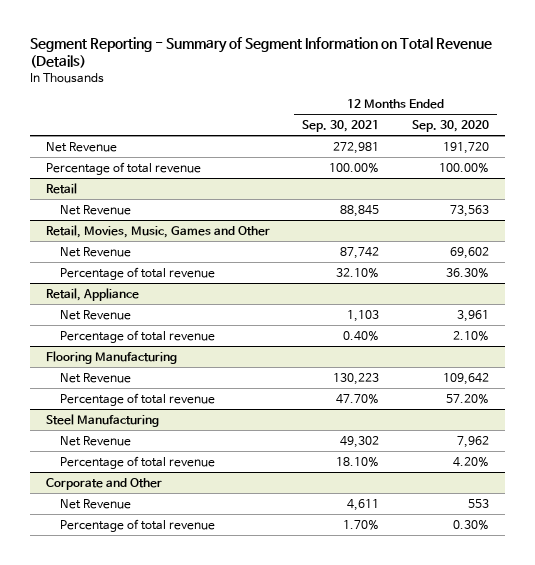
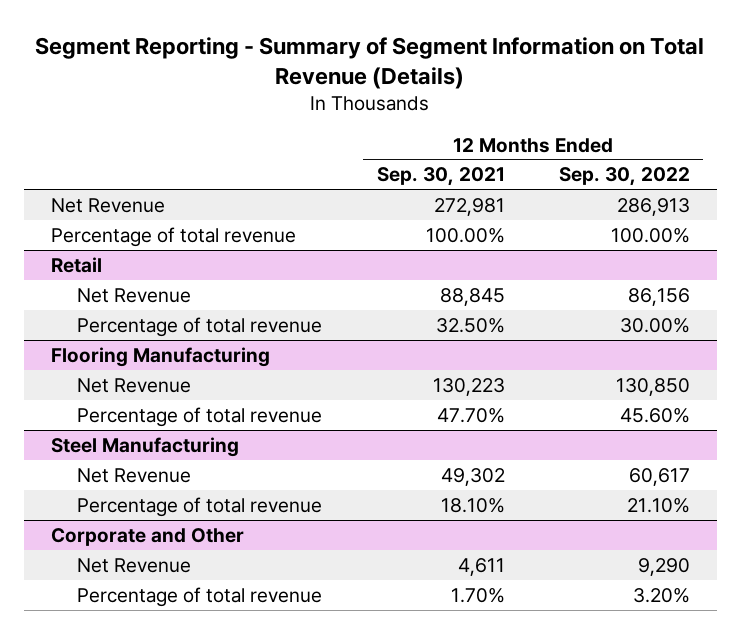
[411,120,489,133] Sep. 30, 2020 -> none
none -> [558,167,690,187] Sep. 30, 2022
[46,224,271,238] Retail, Movies, Music, Games and Other -> none
[60,246,132,257] Net Revenue -> none
[46,287,140,301] Retail, Appliance -> none
[60,309,132,320] Net Revenue -> none
[60,329,216,343] Percentage of total revenue -> none
[336,267,380,278] 32.10% -> [435,317,505,333] 32.50%

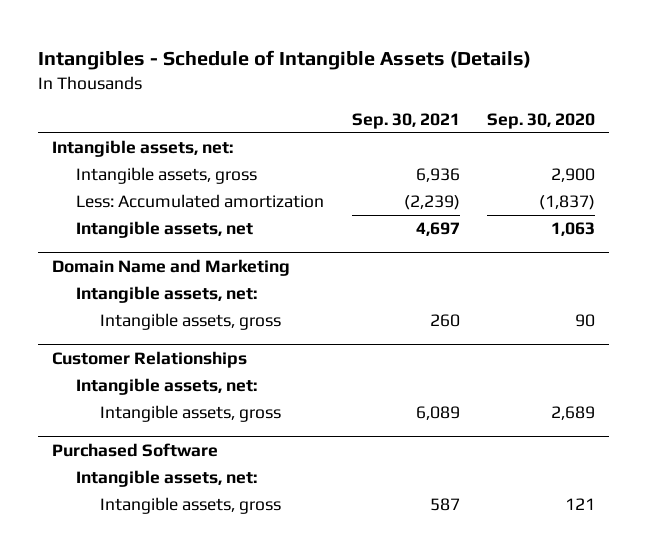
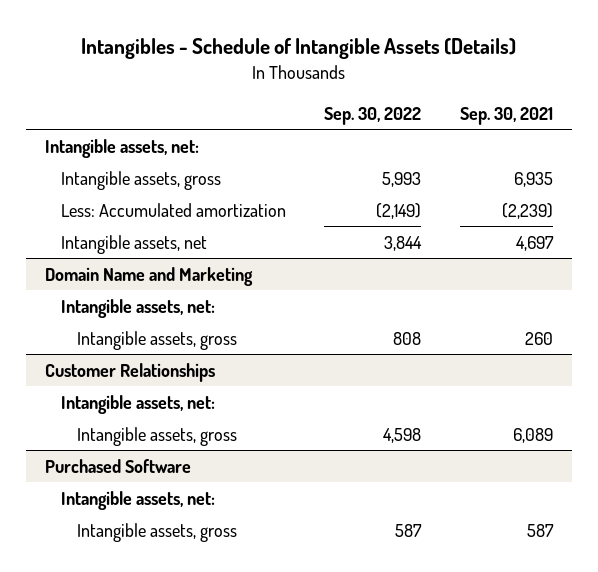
[487,113,596,130] Sep. 30, 2020 -> none
none -> [324,106,422,125] Sep. 30, 2022
[415,168,460,183] 6,936 -> [513,171,553,187] 6,935

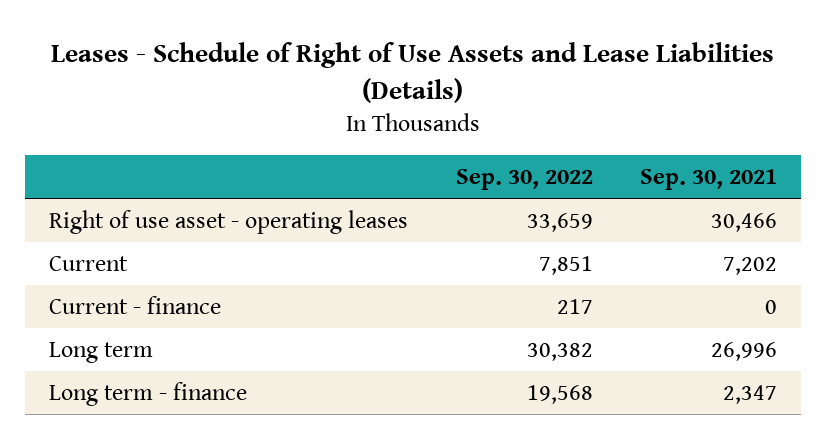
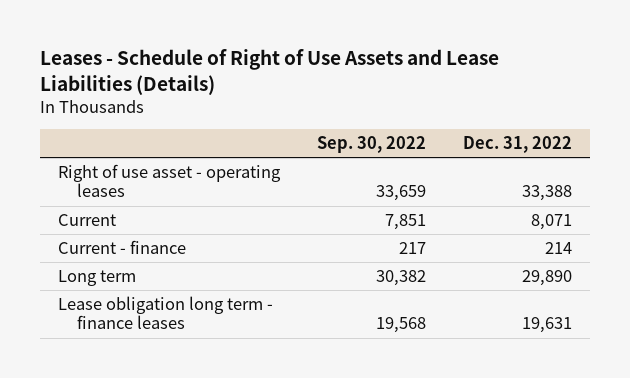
[640,168,778,190] Sep. 30, 2021 -> none
none -> [462,136,572,154] Dec. 31, 2022
[49,382,248,407] Long term - finance -> [58,296,274,330] Lease obligation long term - finance leases

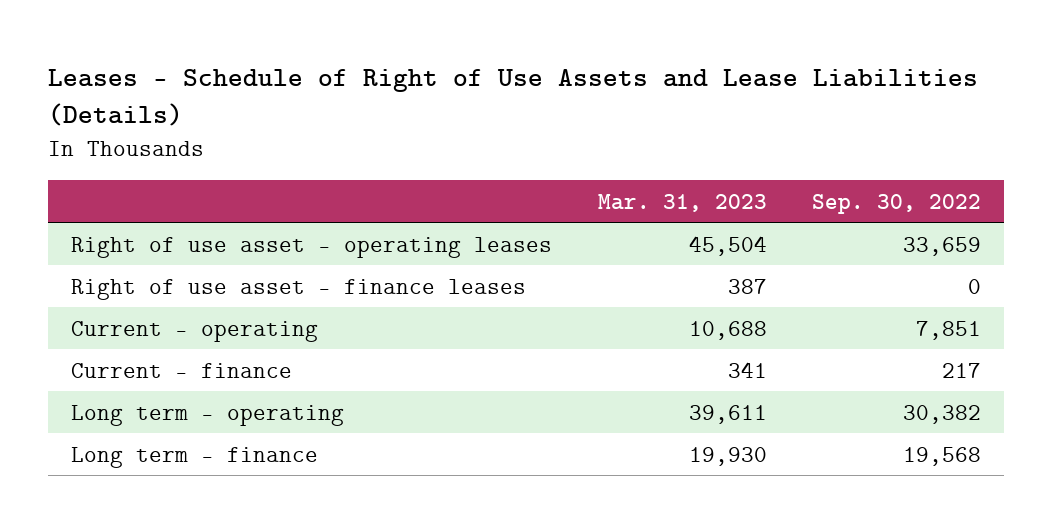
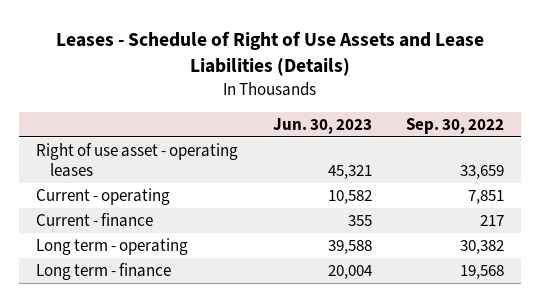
[597,193,767,212] Mar. 31, 2023 -> none
none -> [272,118,372,135] Jun. 30, 2023
[71,278,527,300] Right of use asset - finance leases -> none

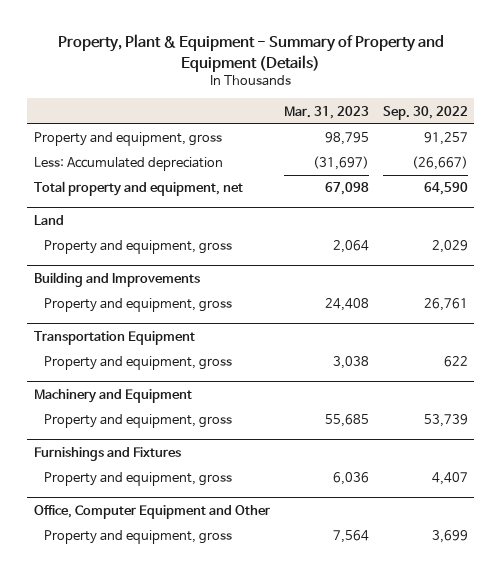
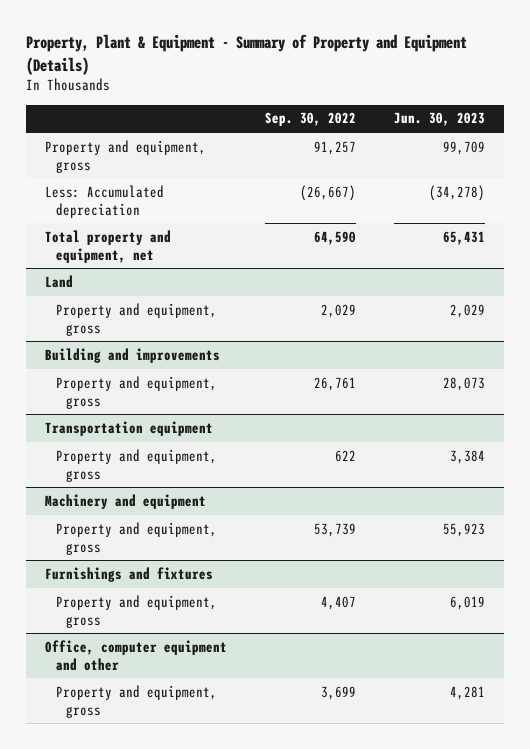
[283,105,369,119] Mar. 31, 2023 -> none
none -> [394,112,486,127] Jun. 30, 2023
[33,272,200,288] Building and Improvements -> [44,347,220,363] Building and improvements
[33,331,195,346] Transportation Equipment -> [44,420,213,436] Transportation equipment
[33,389,192,404] Machinery and Equipment -> [44,493,206,509] Machinery and equipment
[33,447,181,462] Furnishings and Fixtures -> [44,566,213,582] Furnishings and fixtures
[33,505,270,520] Office, Computer Equipment and Other -> [44,639,227,671] Office, computer equipment and other

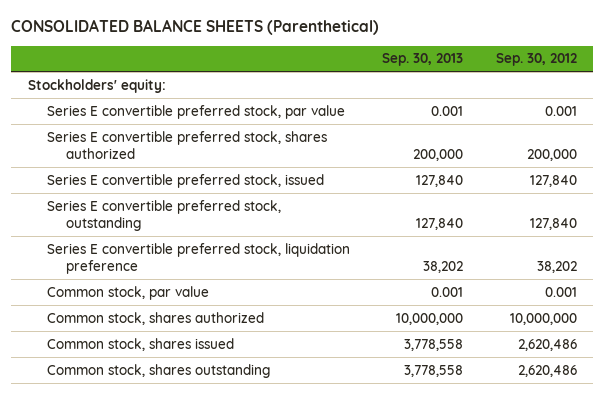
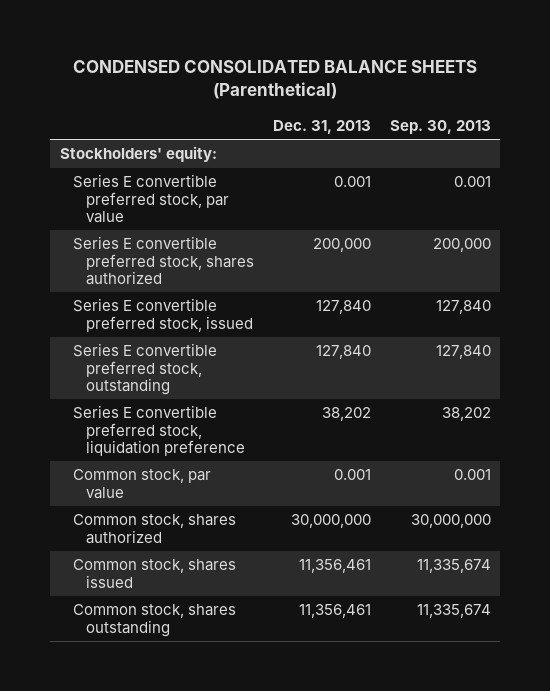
[11,19,380,36] CONSOLIDATED BALANCE SHEETS (Parenthetical) -> [73,60,478,100] CONDENSED CONSOLIDATED BALANCE SHEETS (Parenthetical)
[496,53,578,67] Sep. 30, 2012 -> none
none -> [272,119,371,134] Dec. 31, 2013
[396,312,464,325] 10,000,000 -> [410,514,491,529] 30,000,000
[404,338,464,351] 3,778,558 -> [416,559,491,574] 11,335,674
[404,364,464,377] 3,778,558 -> [416,604,491,619] 11,335,674

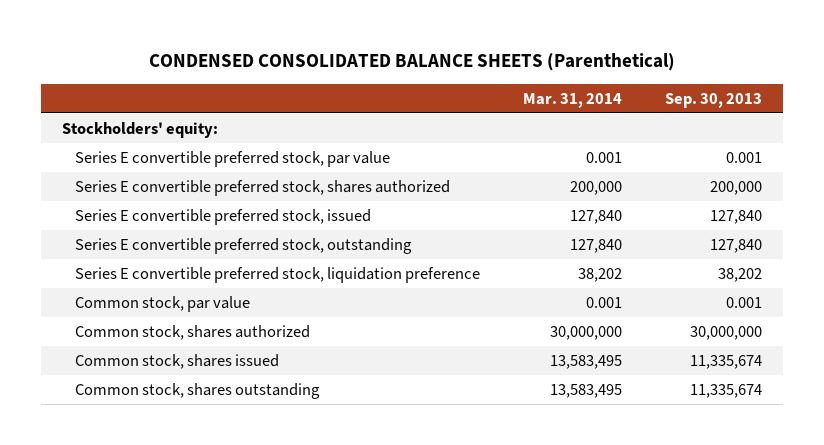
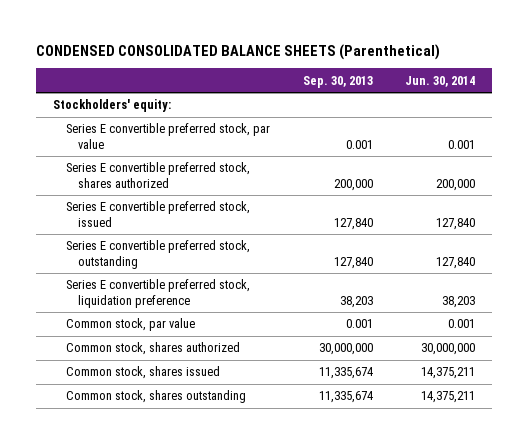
[523,92,623,108] Mar. 31, 2014 -> none
none -> [405,75,476,87] Jun. 30, 2014
[717,268,762,283] 38,202 -> [339,295,373,308] 38,203

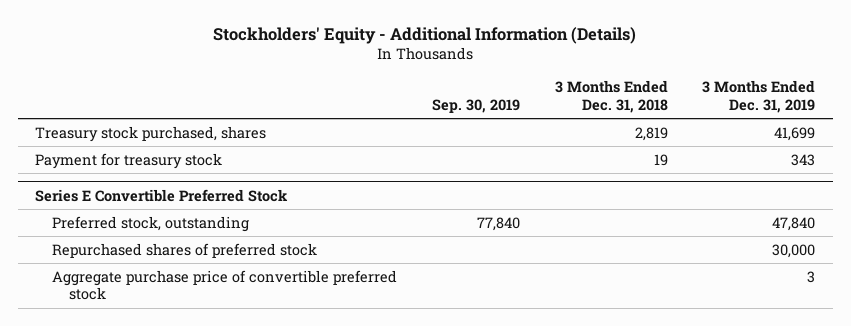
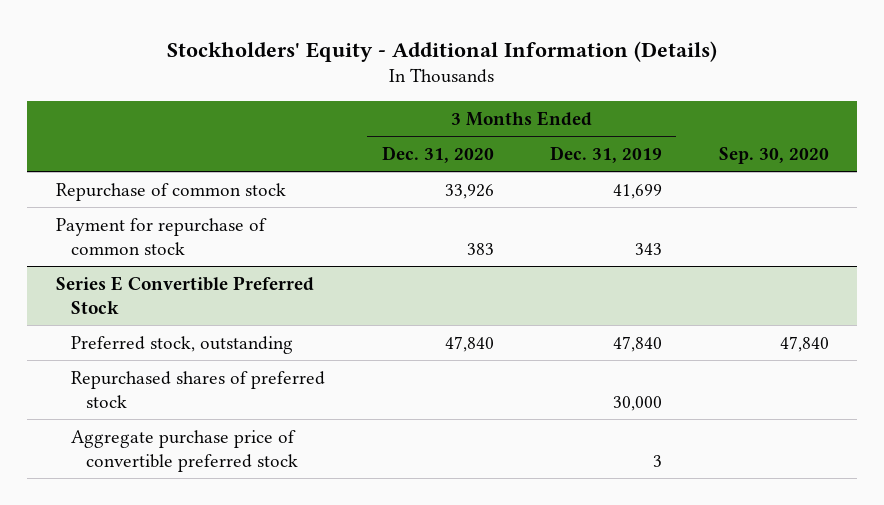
[431,98,520,113] Sep. 30, 2019 -> none
[554,80,668,113] 3 Months Ended Dec. 31, 2018 -> none
none -> [381,145,494,163] Dec. 31, 2020
none -> [718,146,829,164] Sep. 30, 2020
[35,125,267,142] Treasury stock purchased, shares -> [55,182,286,201] Repurchase of common stock
[35,152,223,169] Payment for treasury stock -> [55,217,267,255] Payment for repurchase of common stock

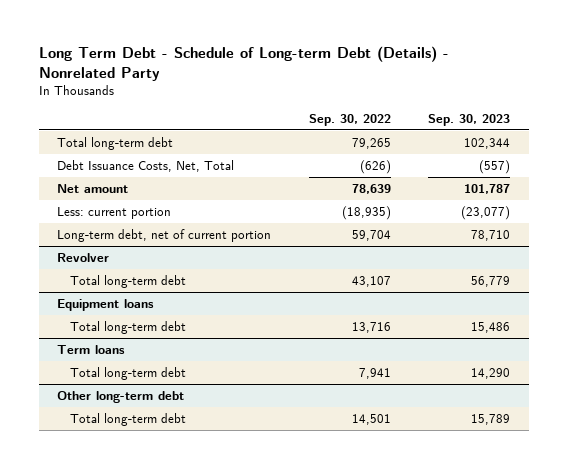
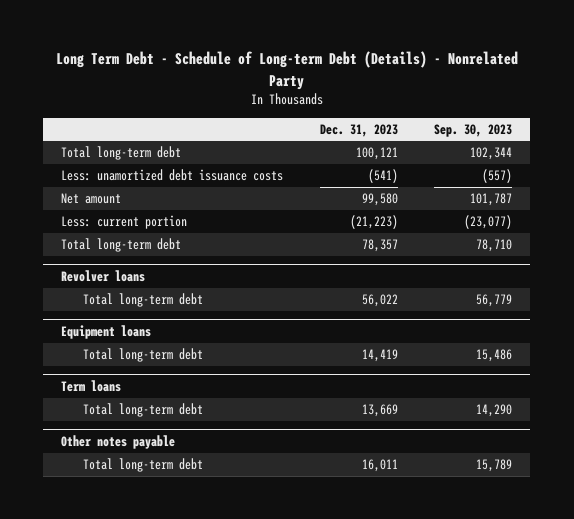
[308,114,391,127] Sep. 30, 2022 -> none
none -> [319,123,398,137] Dec. 31, 2023
[57,159,235,172] Debt Issuance Costs, Net, Total -> [61,169,284,182] Less: unamortized debt issuance costs
[57,228,272,242] Long-term debt, net of current portion -> [61,238,182,253] Total long-term debt
[57,252,110,262] Revolver -> [61,269,146,282] Revolver loans
[57,390,185,403] Other long-term debt -> [61,434,176,449] Other notes payable

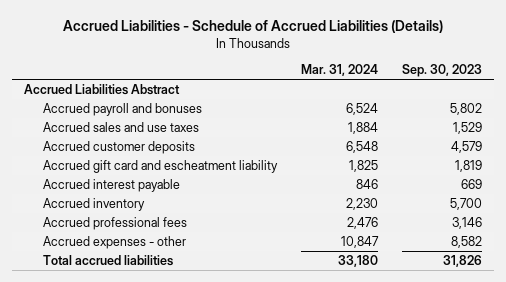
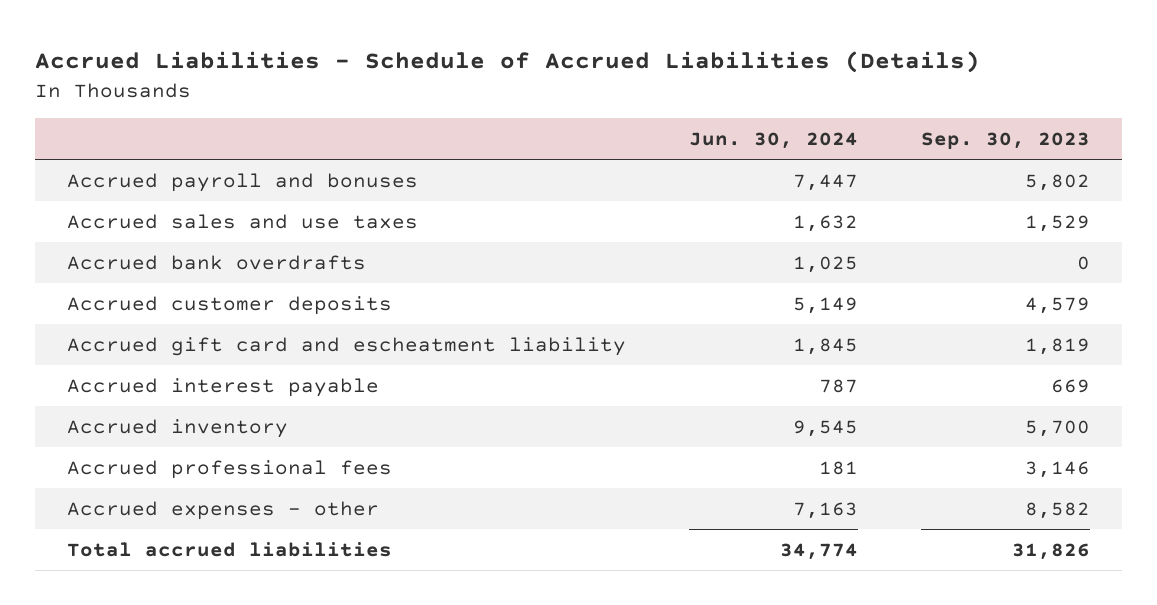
[301,64,379,77] Mar. 31, 2024 -> none
none -> [688,131,858,149] Jun. 30, 2024
[24,84,181,96] Accrued Liabilities Abstract -> none
none -> [66,254,366,270] Accrued bank overdrafts

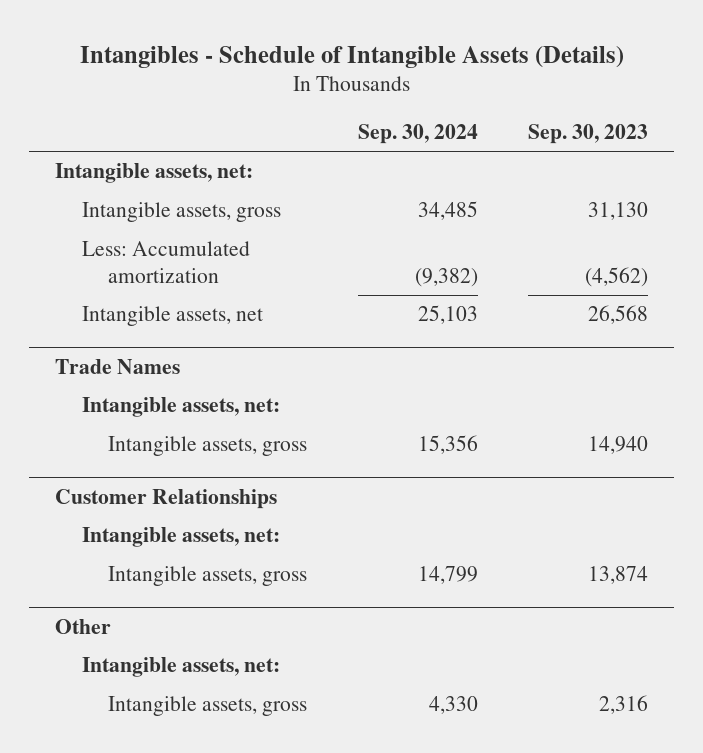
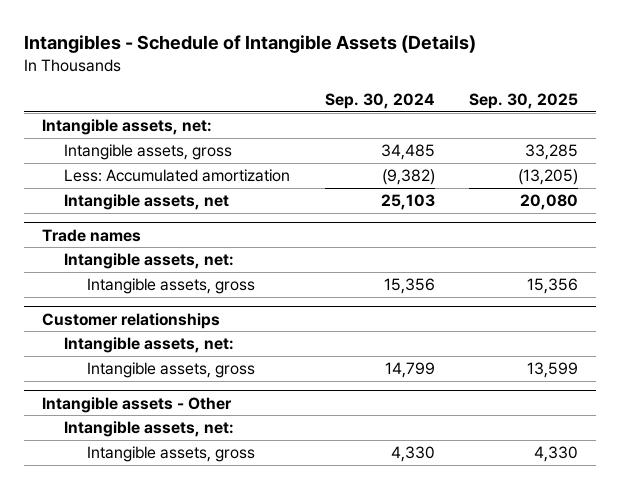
[528,124,649,145] Sep. 30, 2023 -> none
none -> [469,93,579,110] Sep. 30, 2025
[54,358,180,374] Trade Names -> [41,228,141,242] Trade names
[54,488,277,509] Customer Relationships -> [41,312,220,329] Customer relationships
[54,618,111,634] Other -> [41,396,232,413] Intangible assets - Other

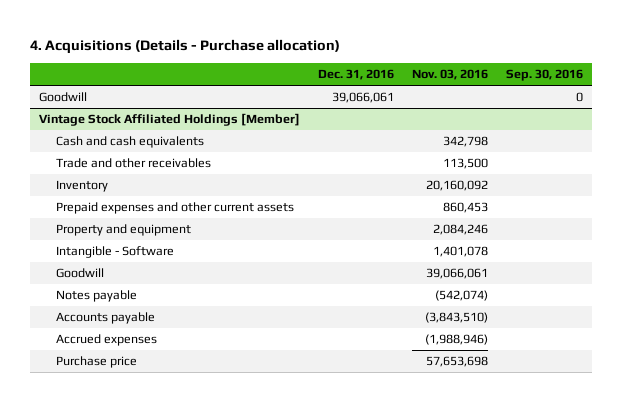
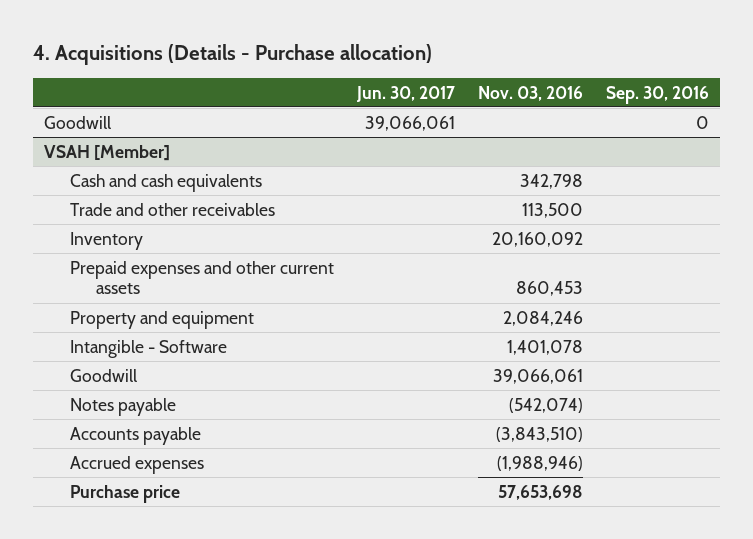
[318,69,395,81] Dec. 31, 2016 -> none
none -> [356,85,456,102] Jun. 30, 2017
[39,113,301,127] Vintage Stock Affiliated Holdings [Member] -> [44,144,171,161] VSAH [Member]

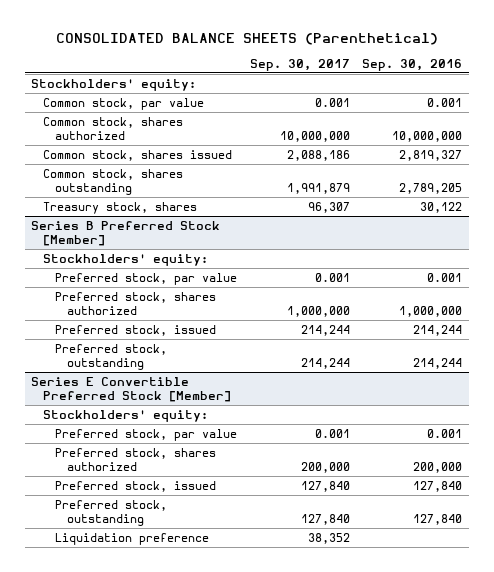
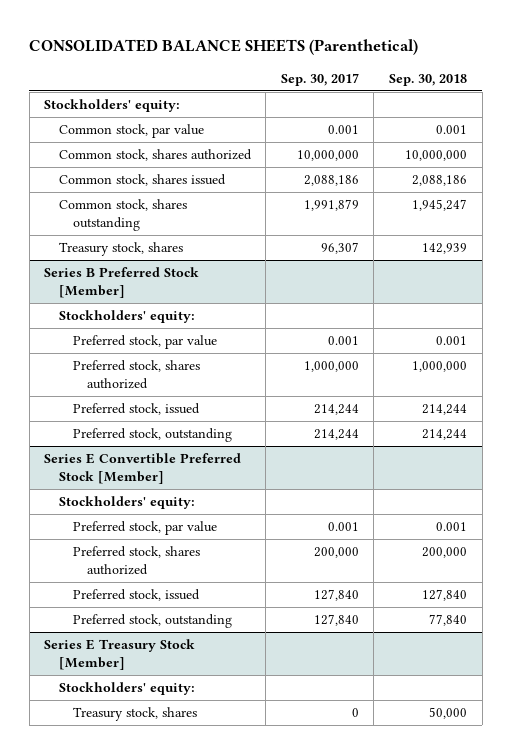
[362,58,463,71] Sep. 30, 2016 -> none
none -> [389,73,468,86] Sep. 30, 2018
[55,532,210,545] Liquidation preference -> none
none -> [44,639,196,671] Series E Treasury Stock [Member]
none -> [58,682,195,696] Stockholders' equity:
none -> [72,707,197,722] Treasury stock, shares

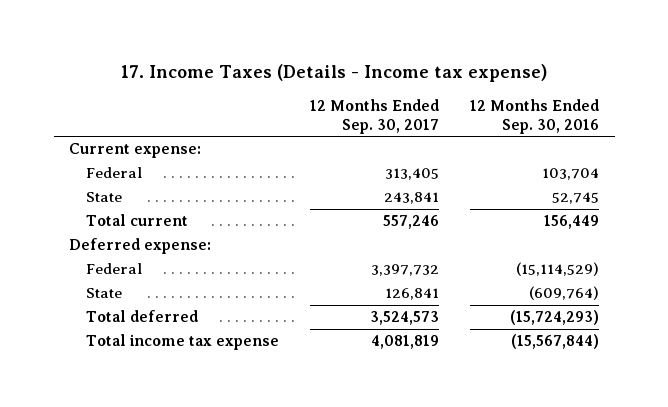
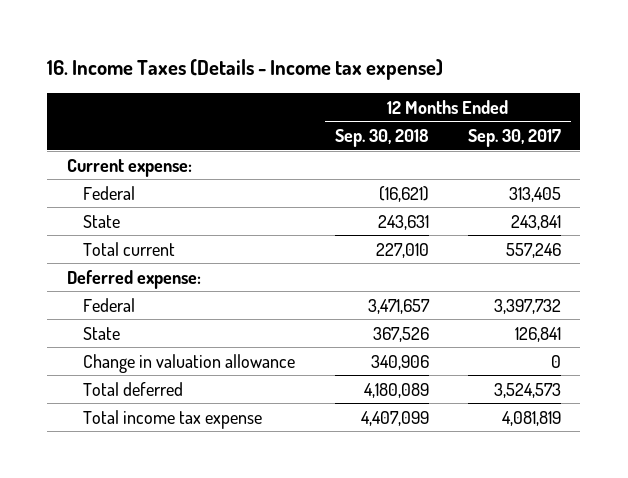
[121,64,548,83] 17. Income Taxes (Details - Income tax expense) -> [47,59,444,81] 16. Income Taxes (Details - Income tax expense)
[470,99,600,134] 12 Months Ended Sep. 30, 2016 -> none
none -> [334,129,429,148] Sep. 30, 2018
none -> [83,353,296,373] Change in valuation allowance

